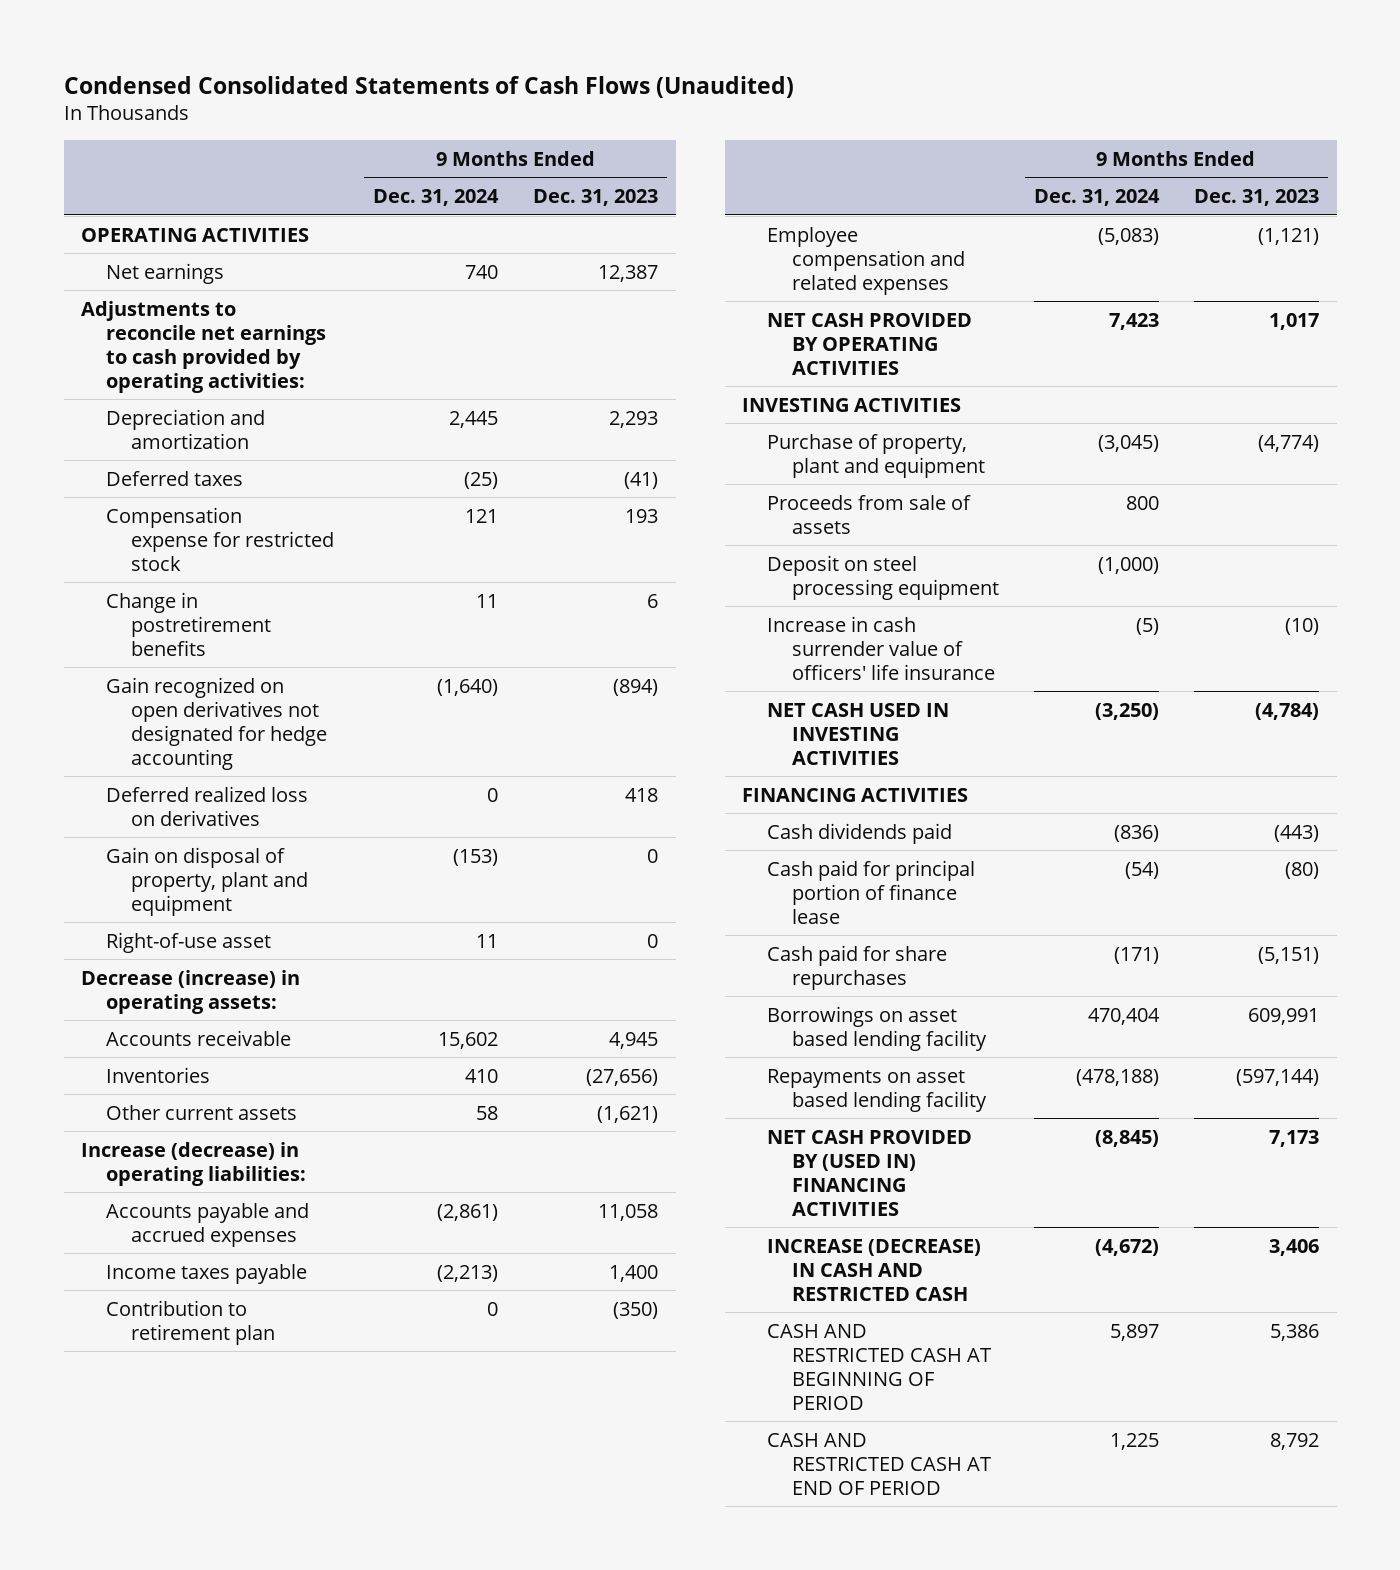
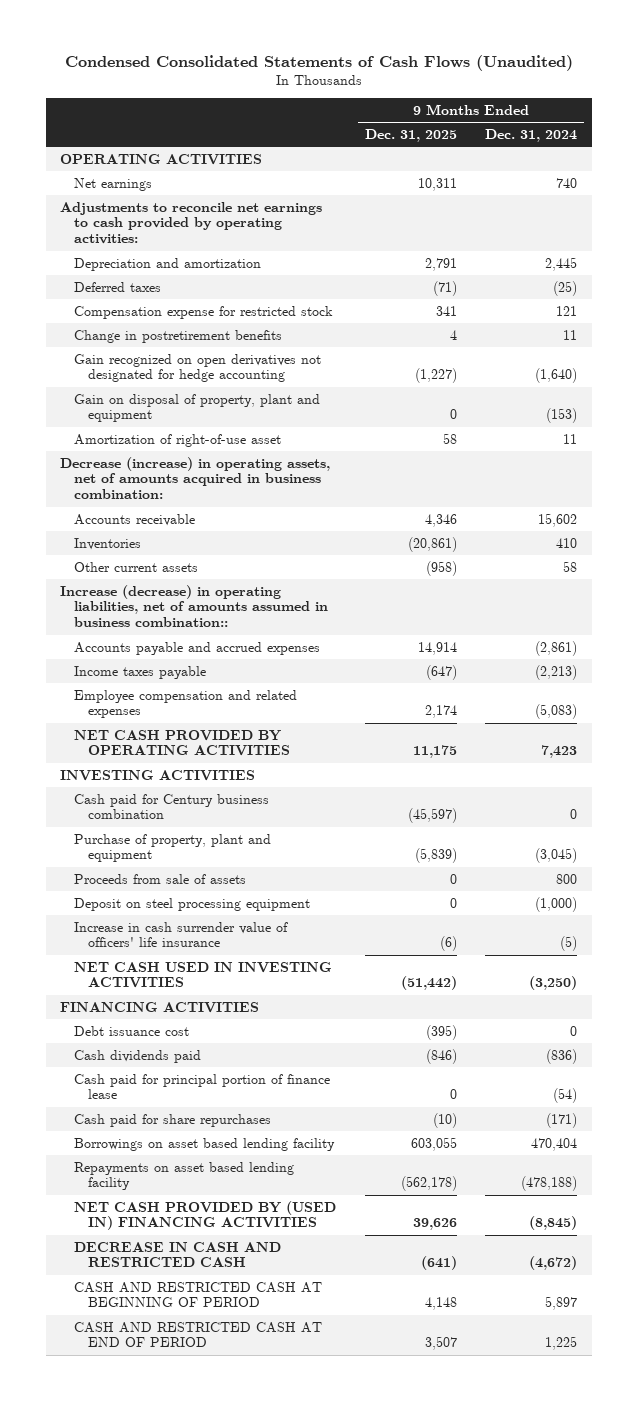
[533,188,659,206] Dec. 31, 2023 -> none
none -> [364,128,457,142] Dec. 31, 2025
[106,785,309,826] Deferred realized loss on derivatives -> none
[106,931,272,953] Right-of-use asset -> [74,433,282,447] Amortization of right-of-use asset
[81,969,301,1014] Decrease (increase) in operating assets: -> [60,456,331,500] Decrease (increase) in operating assets, net of amounts acquired in business combination:
[81,1141,307,1186] Increase (decrease) in operating liabilities: -> [60,584,329,628] Increase (decrease) in operating liabilities, net of amounts assumed in business combination::
[106,1299,275,1345] Contribution to retirement plan -> none
none -> [74,793,270,820] Cash paid for Century business combination
none -> [74,1025,190,1036] Debt issuance cost
[766,1238,981,1301] INCREASE (DECREASE) IN CASH AND RESTRICTED CASH -> [74,1241,282,1268] DECREASE IN CASH AND RESTRICTED CASH

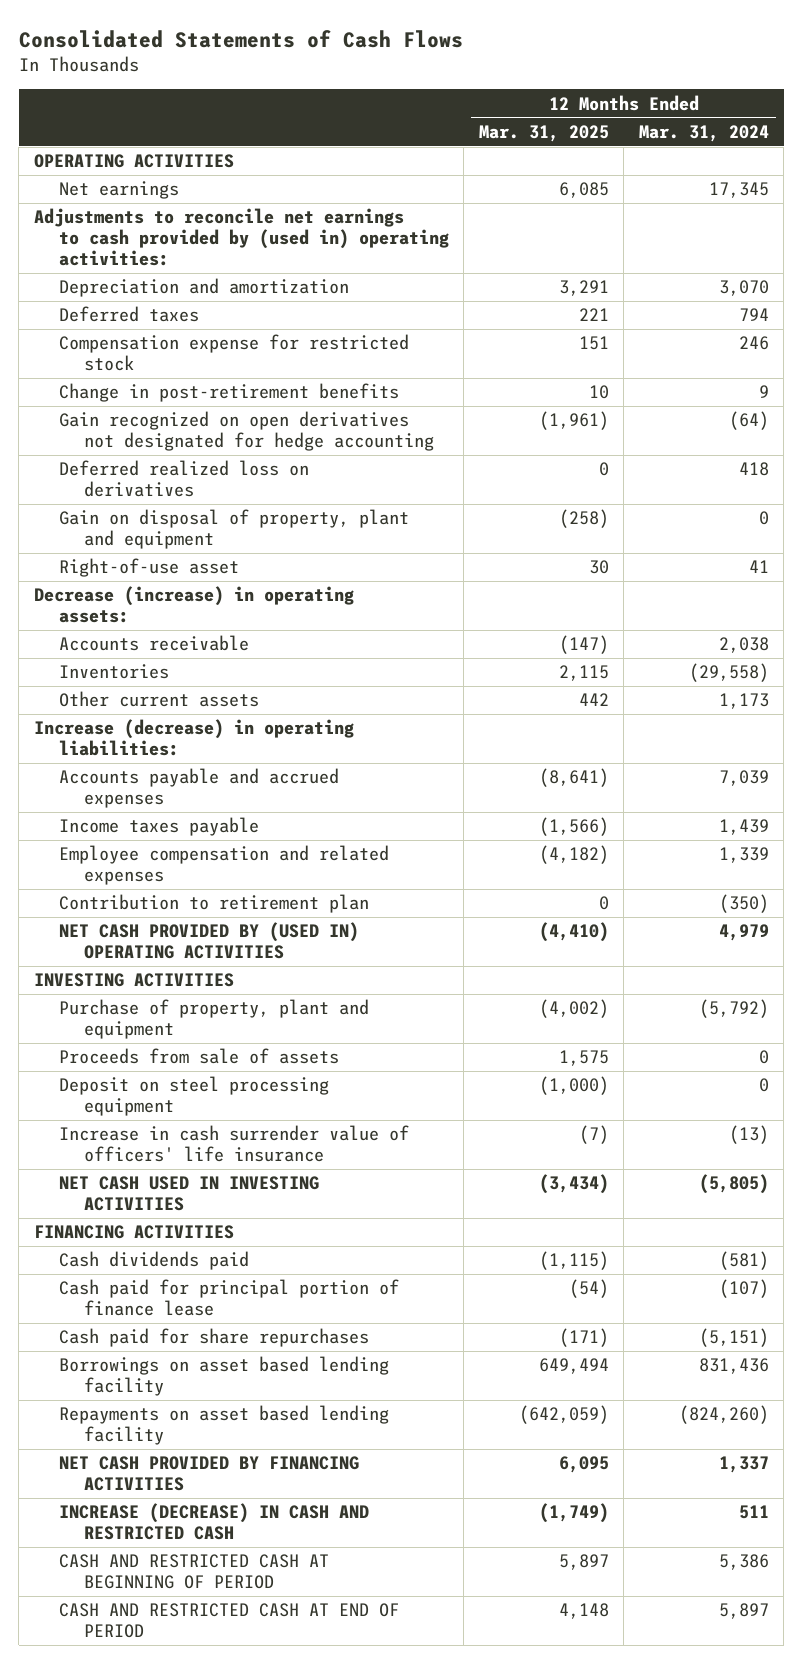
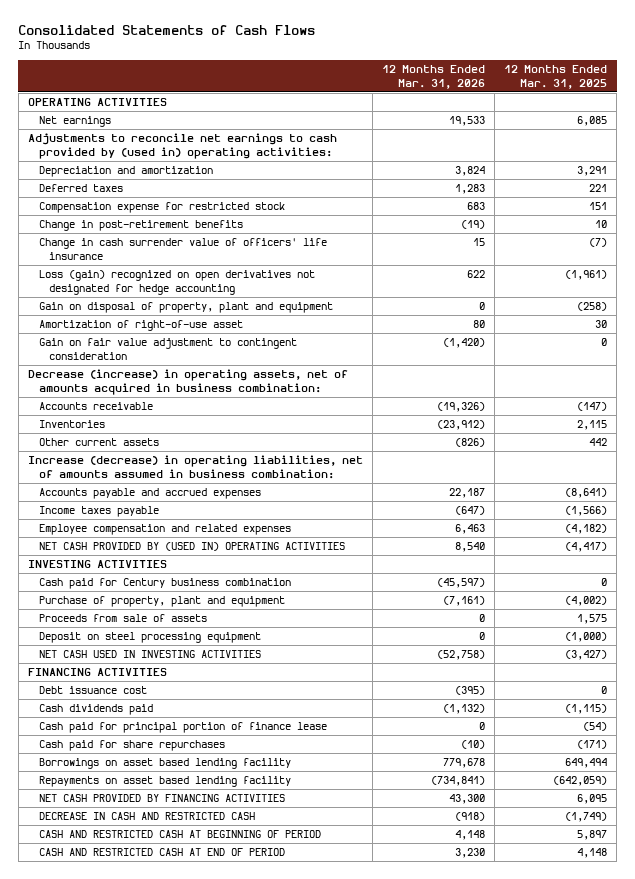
[638,124,769,142] Mar. 31, 2024 -> none
none -> [382,65,486,89] 12 Months Ended Mar. 31, 2026
[58,460,309,498] Deferred realized loss on derivatives -> none
none -> [38,238,327,260] Change in cash surrender value of officers' life insurance
[58,411,435,452] Gain recognized on open derivatives not designated for hedge accounting -> [38,270,315,295] Loss (gain) recognized on open derivatives not designated for hedge accounting
[58,558,239,578] Right-of-use asset -> [38,320,243,332] Amortization of right-of-use asset
none -> [38,338,297,360] Gain on fair value adjustment to contingent consideration
[33,586,354,624] Decrease (increase) in operating assets: -> [27,369,348,395] Decrease (increase) in operating assets, net of amounts acquired in business combination:
[33,719,354,757] Increase (decrease) in operating liabilities: -> [27,455,363,479] Increase (decrease) in operating liabilities, net of amounts assumed in business combination:
[58,894,369,914] Contribution to retirement plan -> none
[538,922,609,943] (4,410) -> [565,542,608,553] (4,417)
none -> [38,578,291,590] Cash paid for Century business combination
[58,1125,409,1163] Increase in cash surrender value of officers' life insurance -> none
[538,1174,609,1195] (3,434) -> [565,650,608,661] (3,427)
none -> [38,686,147,695] Debt issuance cost
[58,1503,369,1541] INCREASE (DECREASE) IN CASH AND RESTRICTED CASH -> [38,812,255,821] DECREASE IN CASH AND RESTRICTED CASH

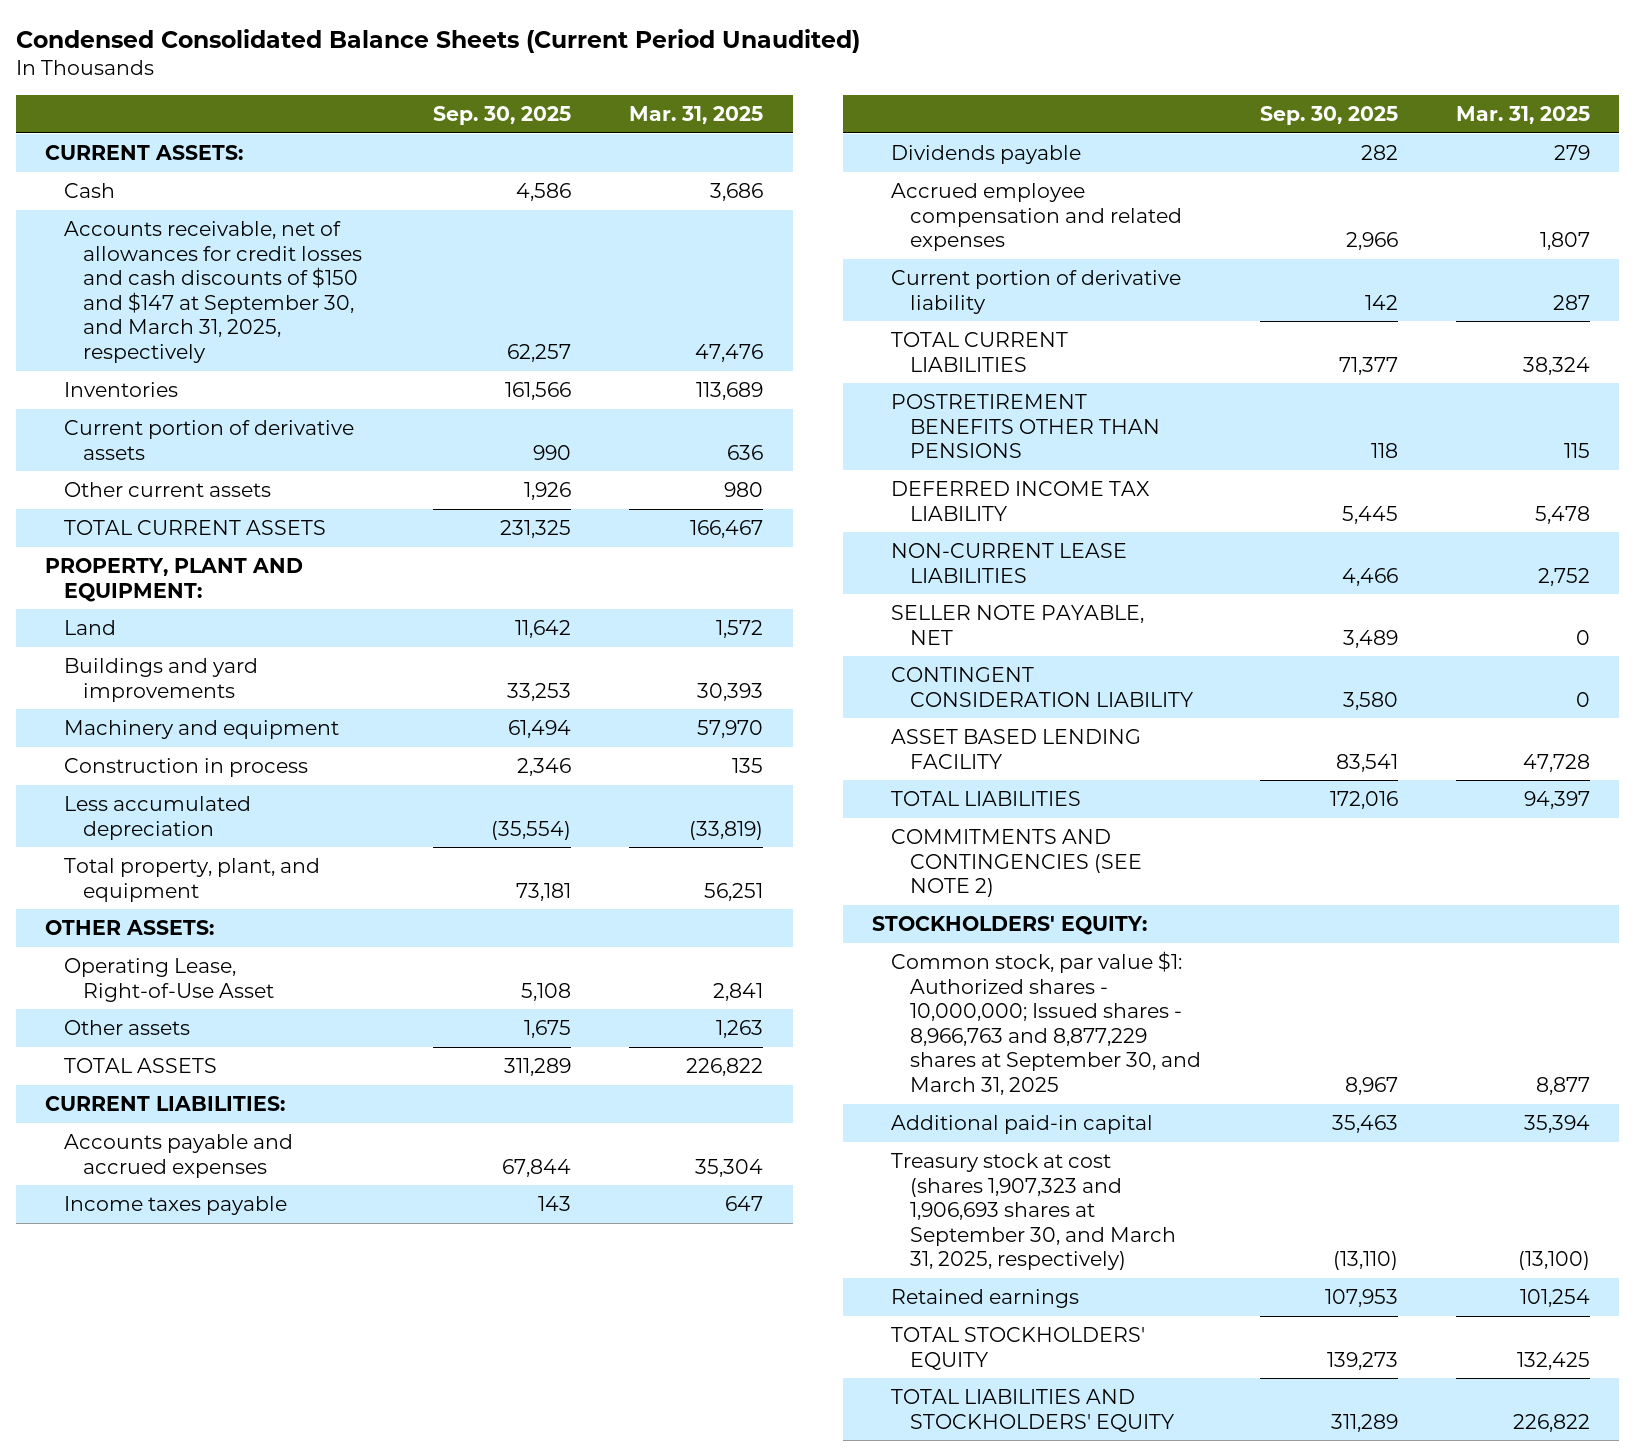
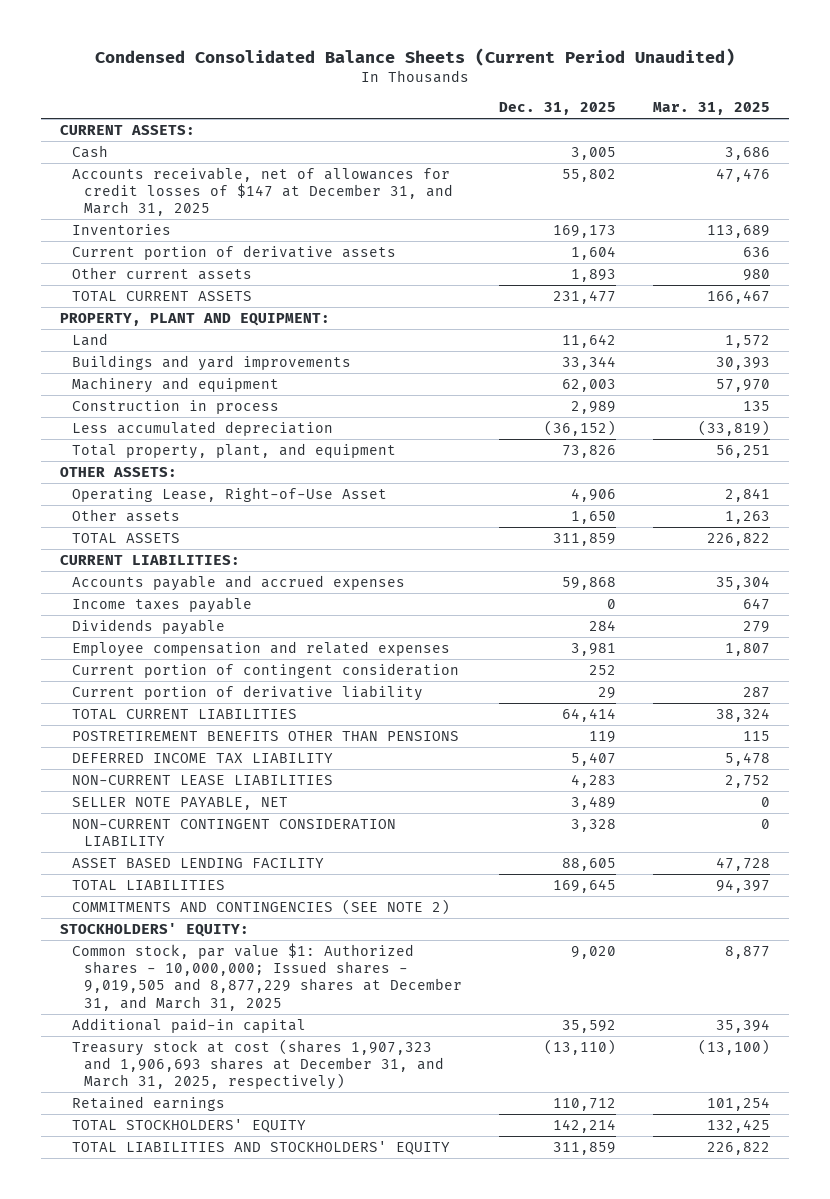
[432,106,571,126] Sep. 30, 2025 -> none
none -> [499,102,617,116] Dec. 31, 2025
[64,220,363,364] Accounts receivable, net of allowances for credit losses and cash discounts of $150 and $147 at September 30, and March 31, 2025, respectively -> [71,166,454,217] Accounts receivable, net of allowances for credit losses of $147 at December 31, and March 31, 2025
[891,182,1183,252] Accrued employee compensation and related expenses -> [71,640,450,657] Employee compensation and related expenses
none -> [71,662,459,678] Current portion of contingent consideration
[891,666,1194,707] CONTINGENT CONSIDERATION LIABILITY -> [71,818,396,847] NON-CURRENT CONTINGENT CONSIDERATION LIABILITY
[891,950,1202,1096] Common stock, par value $1: Authorized shares - 10,000,000; Issued shares - 8,966,763 and 8,877,229 shares at September 30, and March 31, 2025 -> [71,942,463,1011] Common stock, par value $1: Authorized shares - 10,000,000; Issued shares - 9,019,505 and 8,877,229 shares at December 31, and March 31, 2025
[891,1152,1177,1271] Treasury stock at cost (shares 1,907,323 and 1,906,693 shares at September 30, and March 31, 2025, respectively) -> [71,1038,445,1091] Treasury stock at cost (shares 1,907,323 and 1,906,693 shares at December 31, and March 31, 2025, respectively)

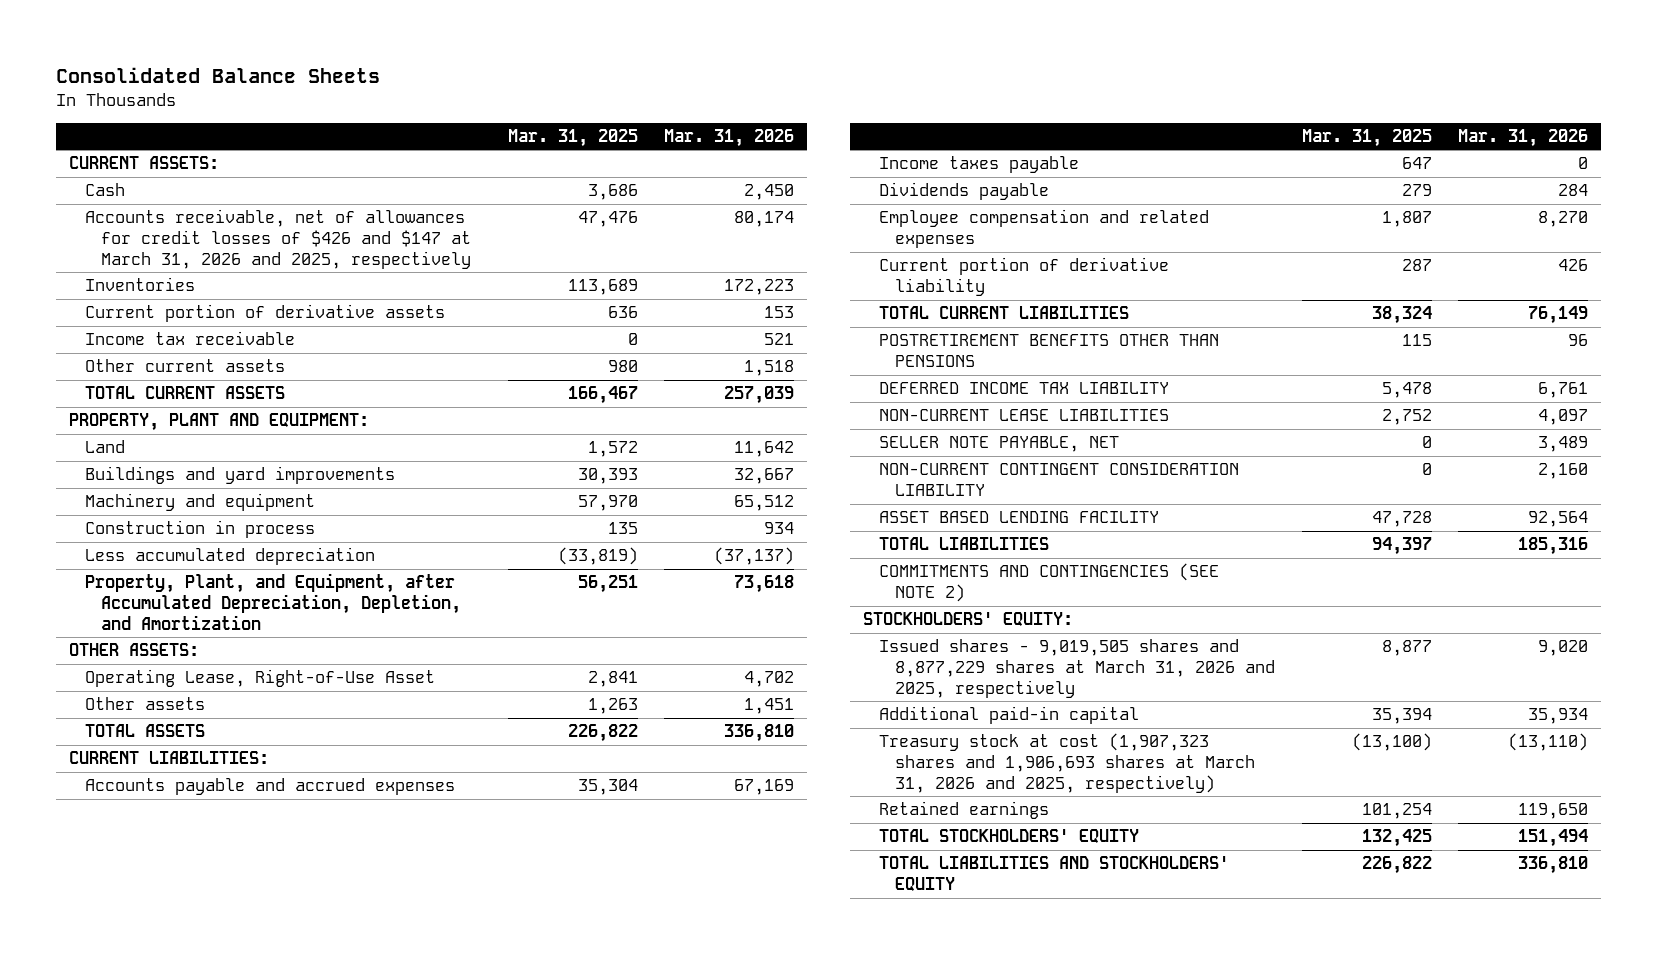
[94,47,735,66] Condensed Consolidated Balance Sheets (Current Period Unaudited) -> [56,66,381,83] Consolidated Balance Sheets
[499,102,617,116] Dec. 31, 2025 -> none
none -> [664,128,795,147] Mar. 31, 2026
[71,166,454,217] Accounts receivable, net of allowances for credit losses of $147 at December 31, and March 31, 2025 -> [85,209,472,269] Accounts receivable, net of allowances for credit losses of $426 and $147 at March 31, 2026 and 2025, respectively
none -> [85,331,296,346] Income tax receivable
[71,442,396,459] Total property, plant, and equipment -> [85,573,462,630] Property, Plant, and Equipment, after Accumulated Depreciation, Depletion, and Amortization
[71,662,459,678] Current portion of contingent consideration -> none
[71,942,463,1011] Common stock, par value $1: Authorized shares - 10,000,000; Issued shares - 9,019,505 and 8,877,229 shares at December 31, and March 31, 2025 -> [879,639,1276,698] Issued shares - 9,019,505 shares and 8,877,229 shares at March 31, 2026 and 2025, respectively
[71,1038,445,1091] Treasury stock at cost (shares 1,907,323 and 1,906,693 shares at December 31, and March 31, 2025, respectively) -> [879,733,1256,793] Treasury stock at cost (1,907,323 shares and 1,906,693 shares at March 31, 2026 and 2025, respectively)

